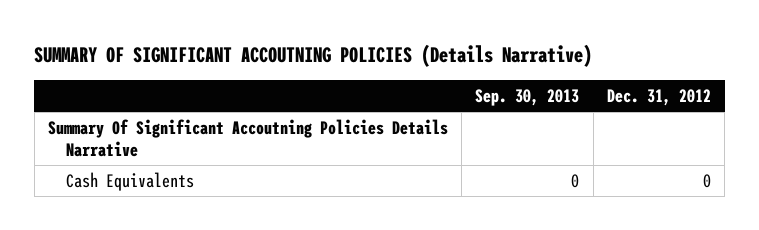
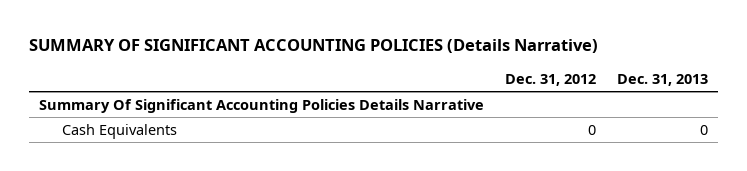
[34,44,593,68] SUMMARY OF SIGNIFICANT ACCOUTNING POLICIES (Details Narrative) -> [28,39,598,54] SUMMARY OF SIGNIFICANT ACCOUNTING POLICIES (Details Narrative)
[475,89,580,107] Sep. 30, 2013 -> none
none -> [616,73,708,86] Dec. 31, 2013
[47,118,448,157] Summary Of Significant Accoutning Policies Details Narrative -> [39,98,485,113] Summary Of Significant Accounting Policies Details Narrative

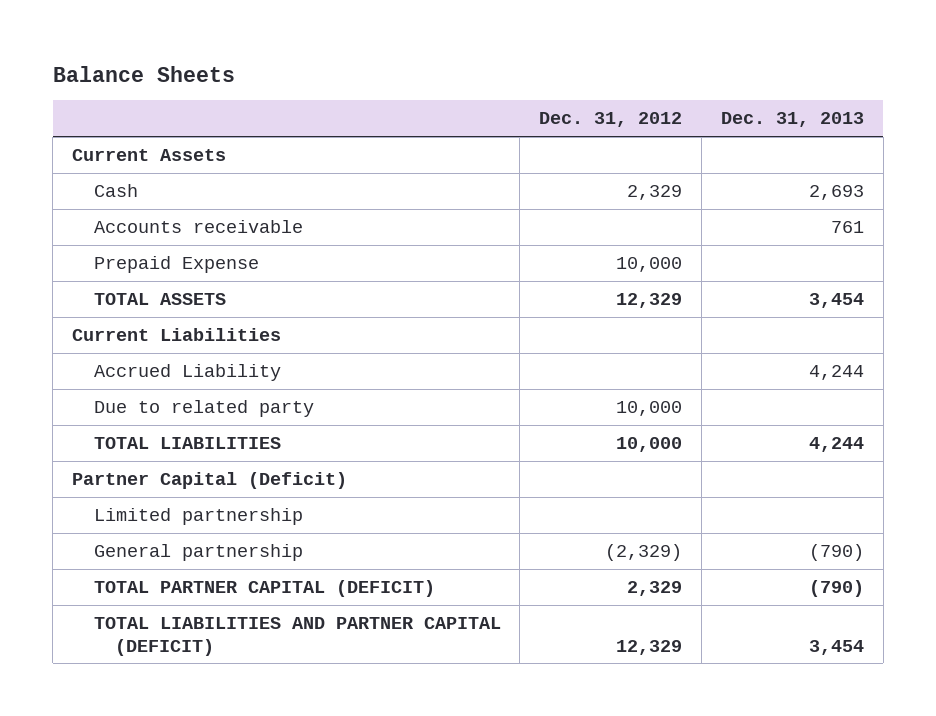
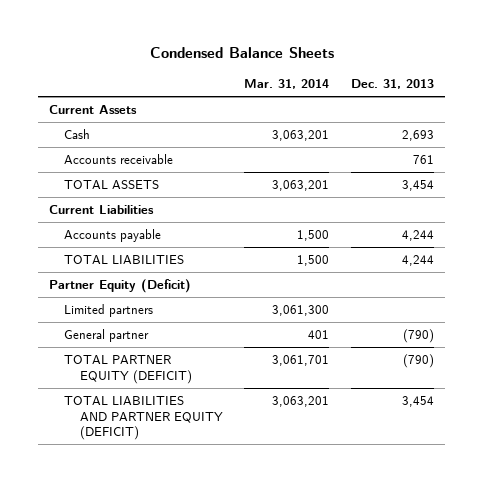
[52,65,235,82] Balance Sheets -> [149,46,334,58] Condensed Balance Sheets
[539,112,683,128] Dec. 31, 2012 -> none
none -> [244,79,330,90] Mar. 31, 2014
[93,256,259,274] Prepaid Expense -> none
[93,400,314,418] Due to related party -> none
[93,364,281,382] Accrued Liability -> [64,229,162,243] Accounts payable
[71,472,347,490] Partner Capital (Deficit) -> [48,279,191,294] Partner Equity (Deficit)
[93,508,303,526] Limited partnership -> [64,304,154,318] Limited partners
[93,544,303,562] General partnership -> [64,329,150,343] General partner
[93,580,435,598] TOTAL PARTNER CAPITAL (DEFICIT) -> [64,355,192,384] TOTAL PARTNER EQUITY (DEFICIT)
[93,617,501,656] TOTAL LIABILITIES AND PARTNER CAPITAL (DEFICIT) -> [64,396,223,441] TOTAL LIABILITIES AND PARTNER EQUITY (DEFICIT)

